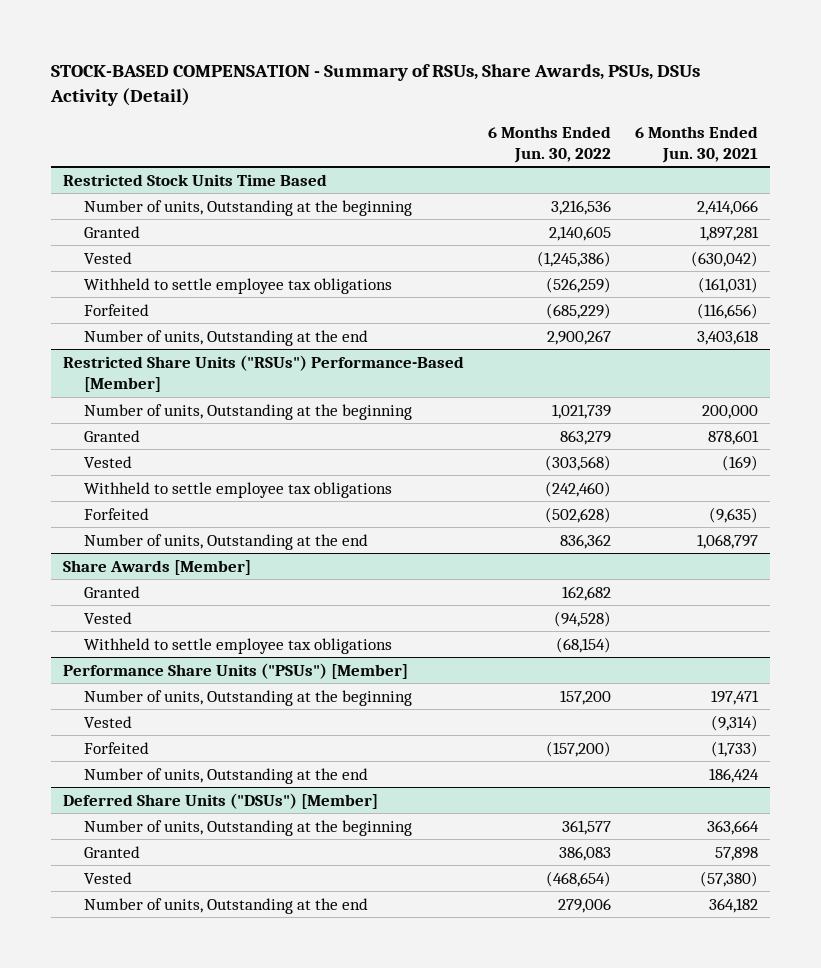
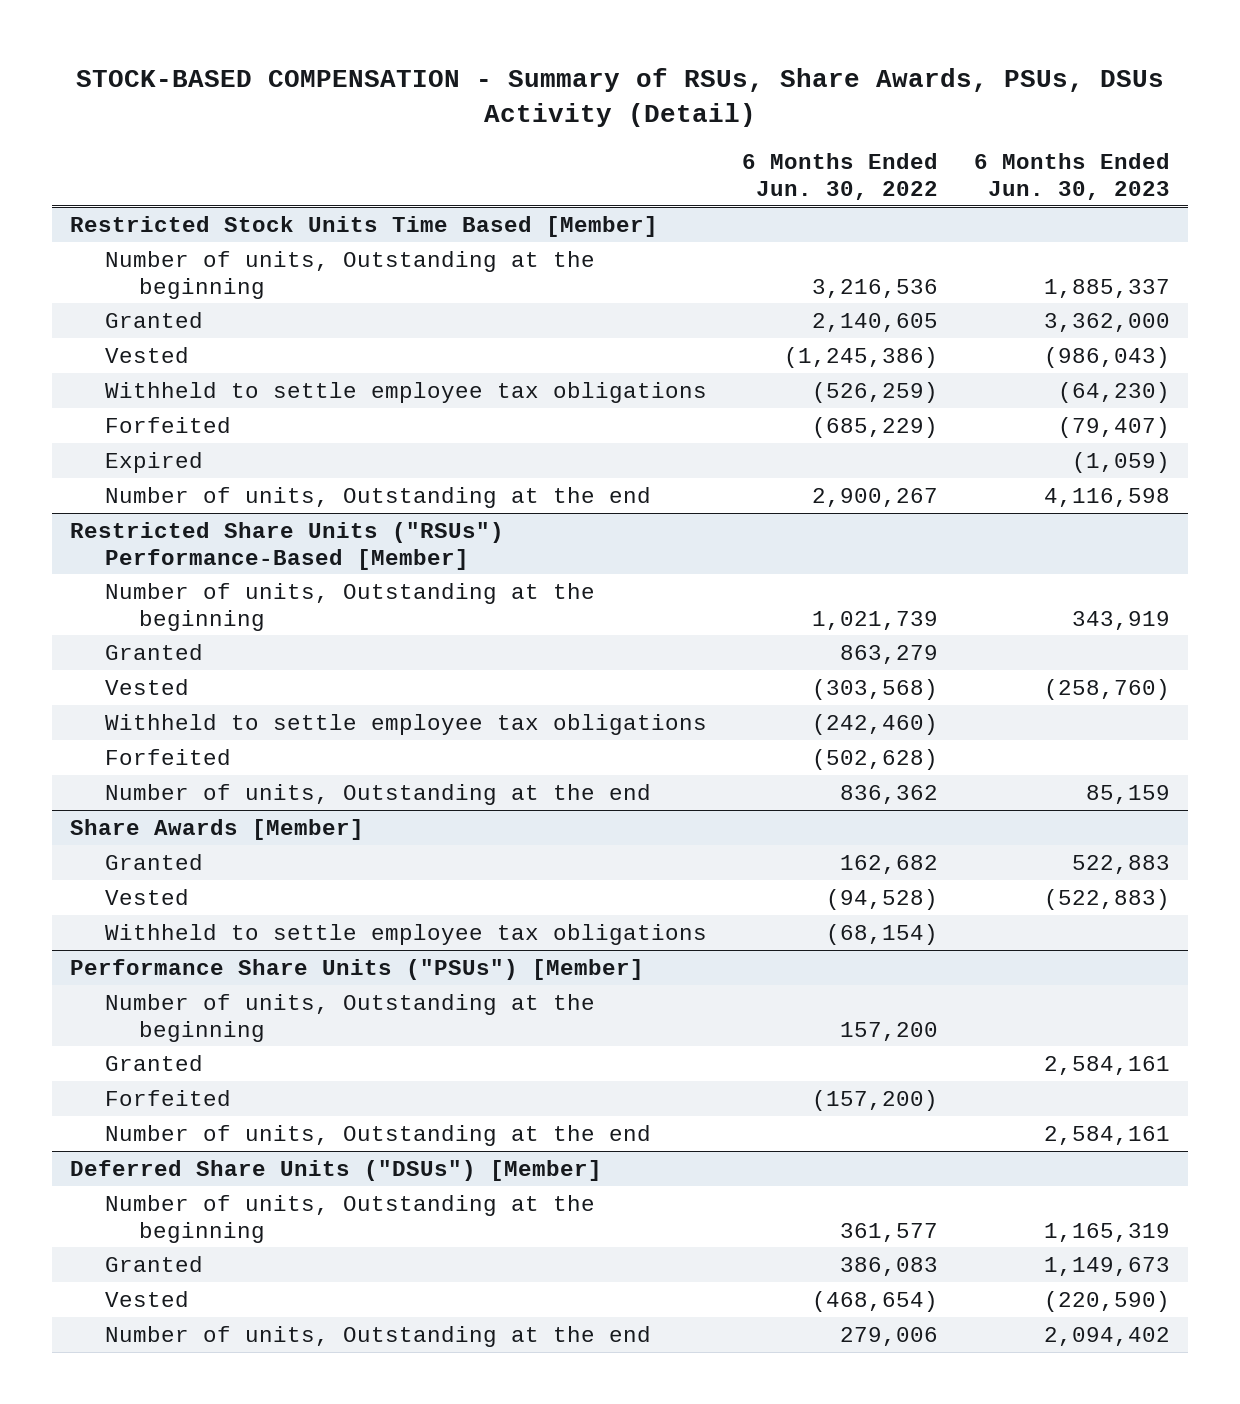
[634,125,758,163] 6 Months Ended Jun. 30, 2021 -> none
none -> [974,153,1171,201] 6 Months Ended Jun. 30, 2023
[63,173,328,186] Restricted Stock Units Time Based -> [69,215,658,237] Restricted Stock Units Time Based [Member]
none -> [104,451,203,473] Expired
[84,715,133,728] Vested -> none
none -> [104,1054,203,1071] Granted

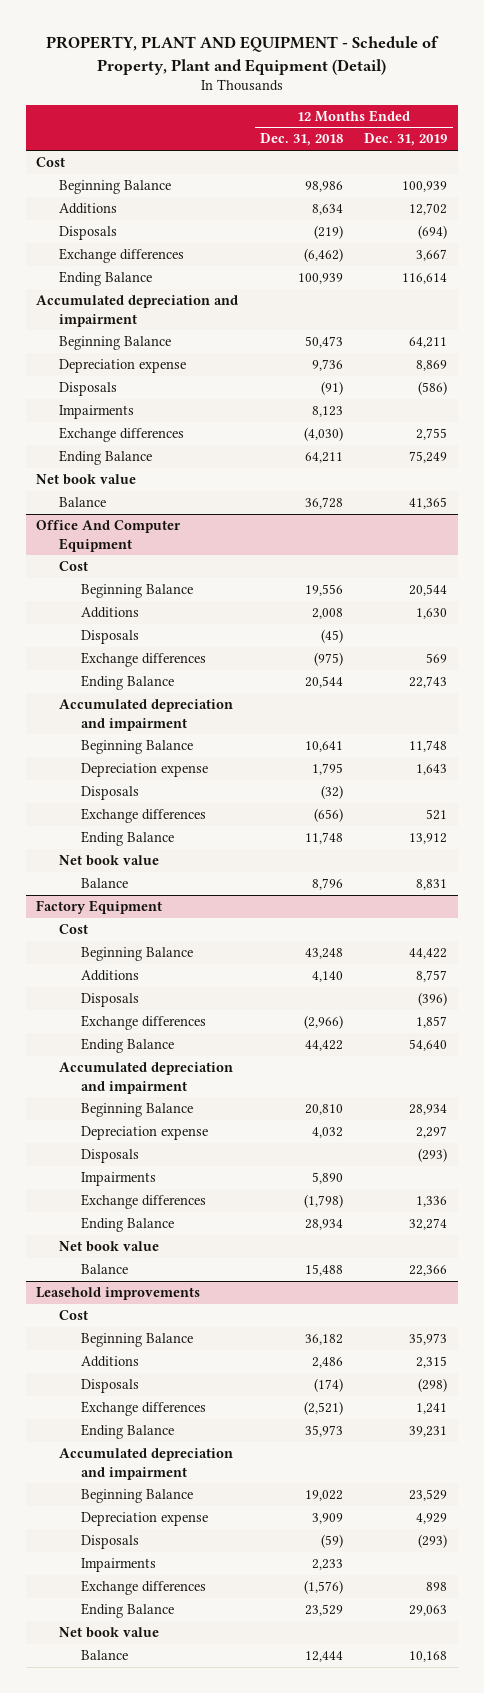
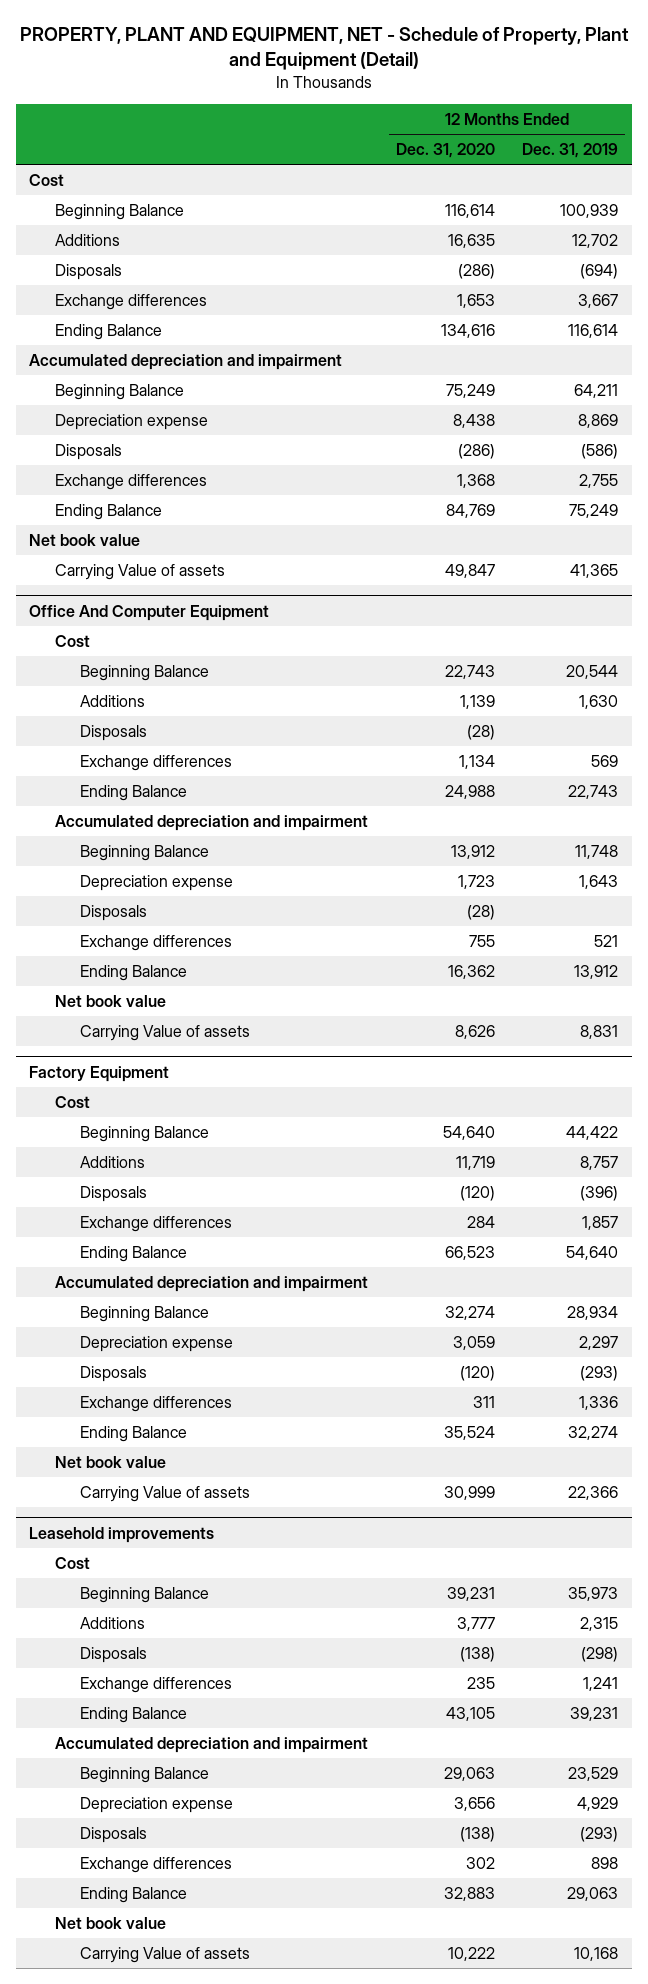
[45,36,439,75] PROPERTY, PLANT AND EQUIPMENT - Schedule of Property, Plant and Equipment (Detail) -> [19,26,629,70] PROPERTY, PLANT AND EQUIPMENT, NET - Schedule of Property, Plant and Equipment (Detail)
[259,133,343,147] Dec. 31, 2018 -> none
none -> [395,143,495,159] Dec. 31, 2020
[58,405,134,420] Impairments -> none
[58,497,106,508] Balance -> [54,564,225,581] Carrying Value of assets
[81,878,129,889] Balance -> [79,1025,250,1042] Carrying Value of assets
[81,1172,157,1187] Impairments -> none
[81,1264,129,1275] Balance -> [79,1486,250,1503] Carrying Value of assets
[81,1558,157,1573] Impairments -> none
[81,1650,129,1661] Balance -> [79,1947,250,1964] Carrying Value of assets

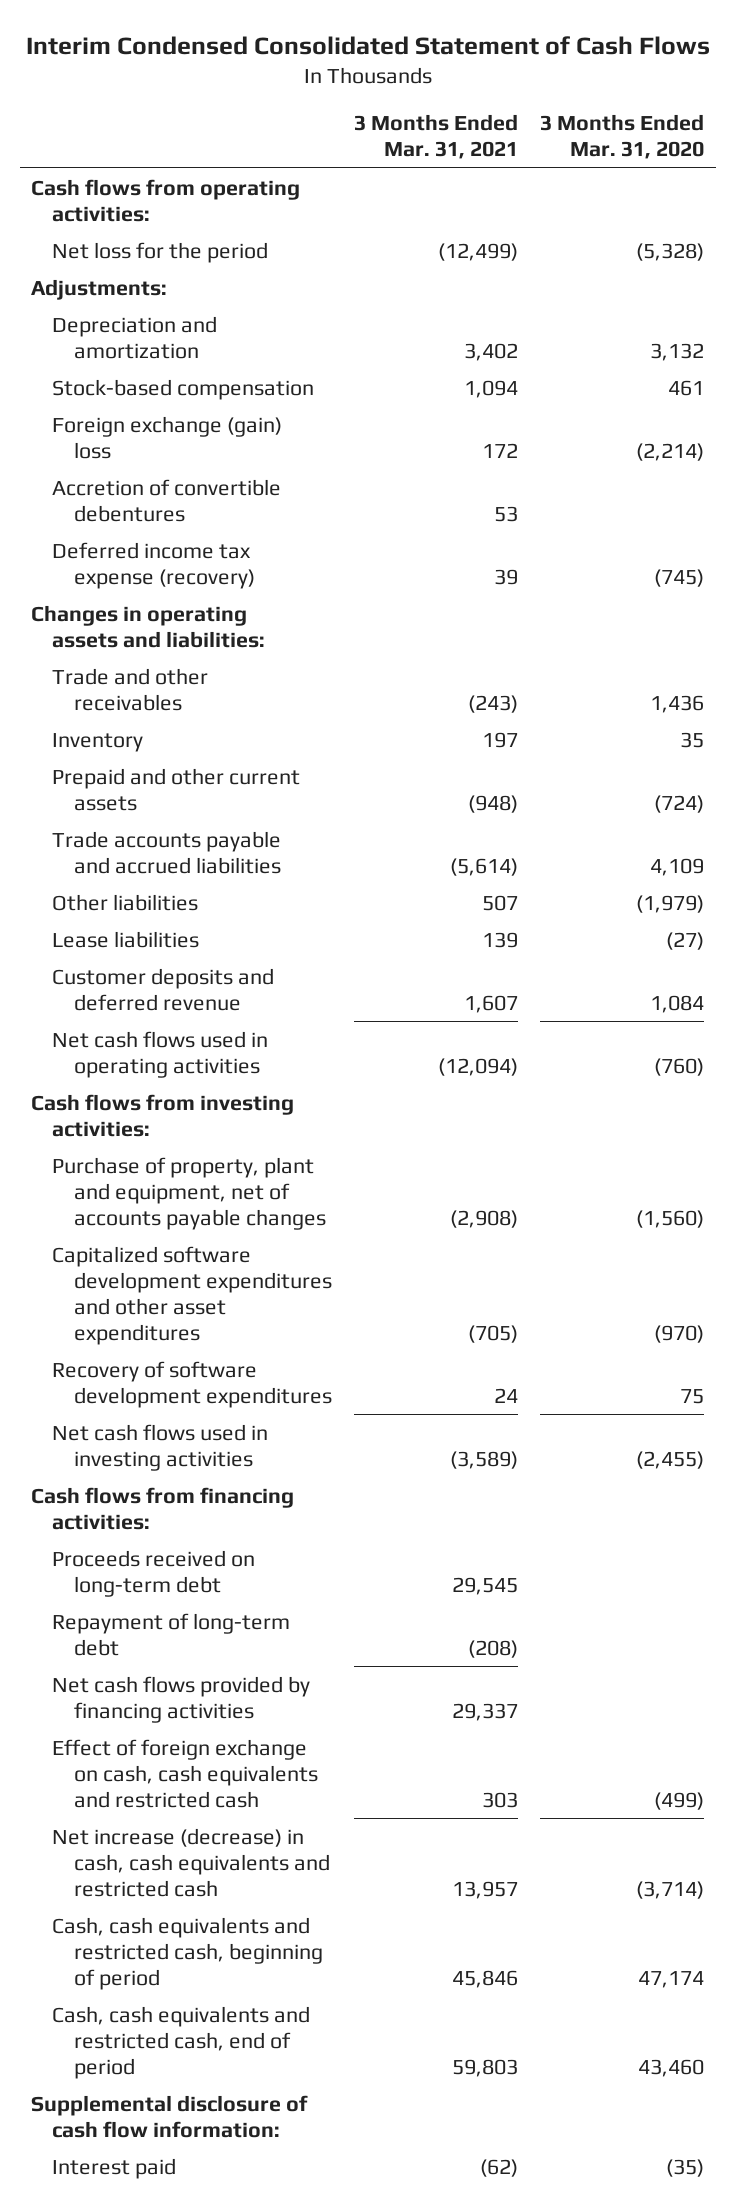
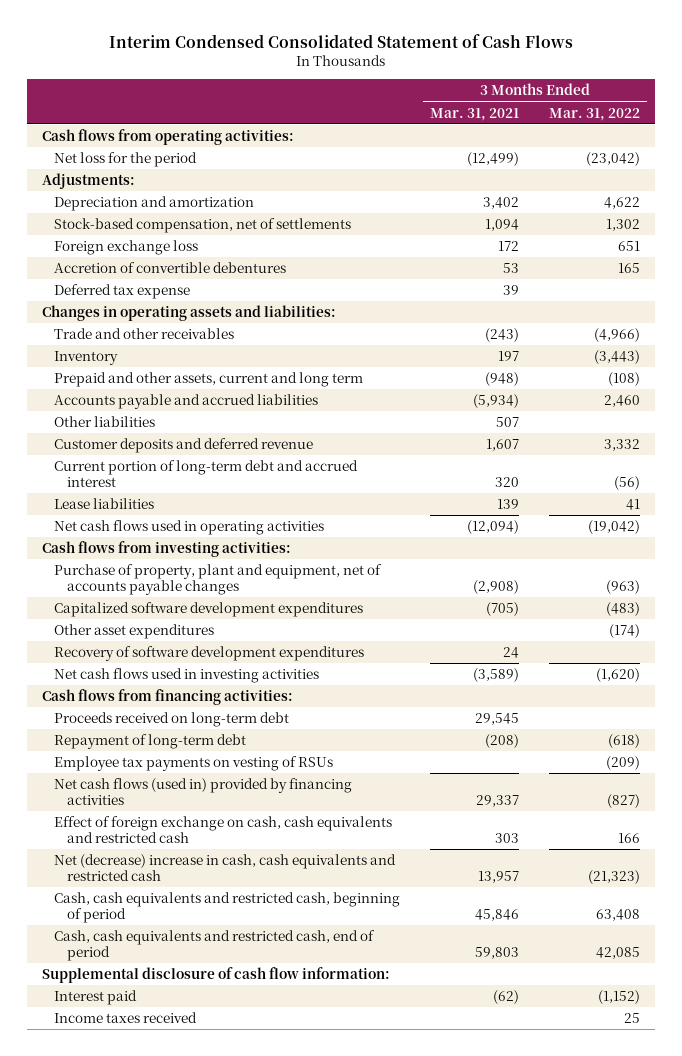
[540,113,705,160] 3 Months Ended Mar. 31, 2020 -> none
none -> [548,107,640,121] Mar. 31, 2022
[52,378,315,400] Stock-based compensation -> [54,218,352,234] Stock-based compensation, net of settlements
[52,415,283,459] Foreign exchange (gain) loss -> [54,240,199,256] Foreign exchange loss
[52,541,255,589] Deferred income tax expense (recovery) -> [54,284,191,300] Deferred tax expense
[52,767,301,811] Prepaid and other current assets -> [54,372,364,388] Prepaid and other assets, current and long term
[52,830,282,874] Trade accounts payable and accrued liabilities -> [54,394,319,410] Accounts payable and accrued liabilities
[450,857,519,876] (5,614) -> [473,394,520,409] (5,934)
none -> [54,460,359,487] Current portion of long-term debt and accrued interest
[52,930,200,948] Lease liabilities -> [54,498,155,510] Lease liabilities
[52,1245,332,1345] Capitalized software development expenditures and other asset expenditures -> [54,602,364,618] Capitalized software development expenditures
none -> [54,624,215,640] Other asset expenditures
none -> [54,756,334,772] Employee tax payments on vesting of RSUs
[52,1675,311,1723] Net cash flows provided by financing activities -> [54,778,353,805] Net cash flows (used in) provided by financing activities
[52,1827,330,1897] Net increase (decrease) in cash, cash equivalents and restricted cash -> [54,854,397,881] Net (decrease) increase in cash, cash equivalents and restricted cash
none -> [54,1012,198,1024] Income taxes received

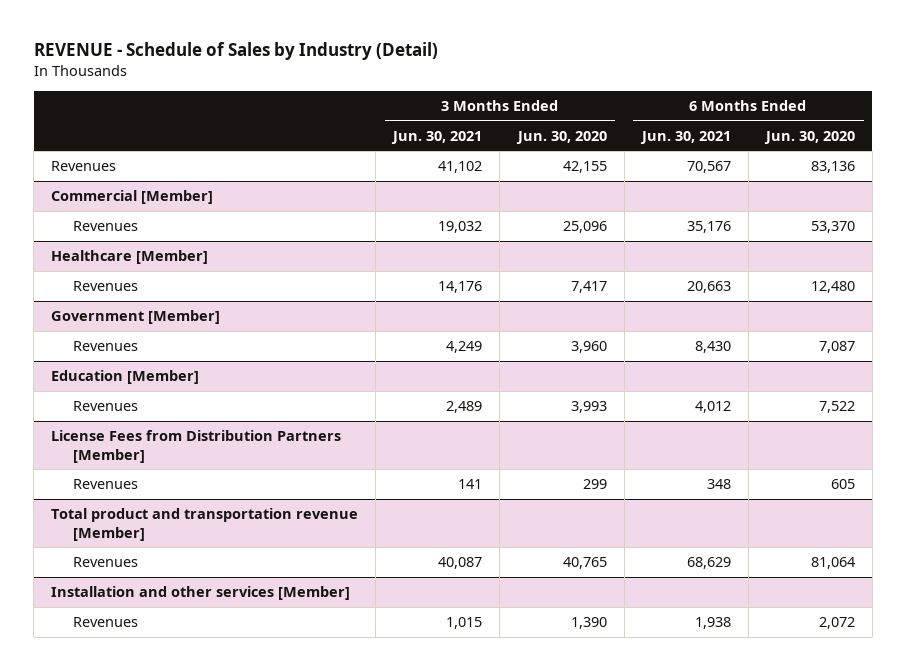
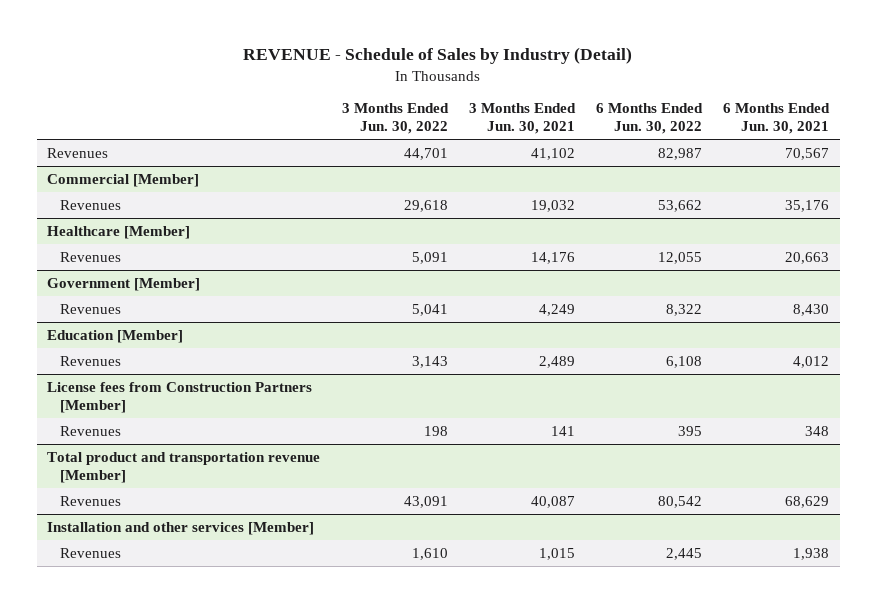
[515,130,607,144] Jun. 30, 2020 -> none
[763,130,855,144] Jun. 30, 2020 -> none
none -> [341,103,449,135] 3 Months Ended Jun. 30, 2022
none -> [595,103,703,135] 6 Months Ended Jun. 30, 2022
[51,430,342,463] License Fees from Distribution Partners [Member] -> [47,381,313,413] License fees from Construction Partners [Member]

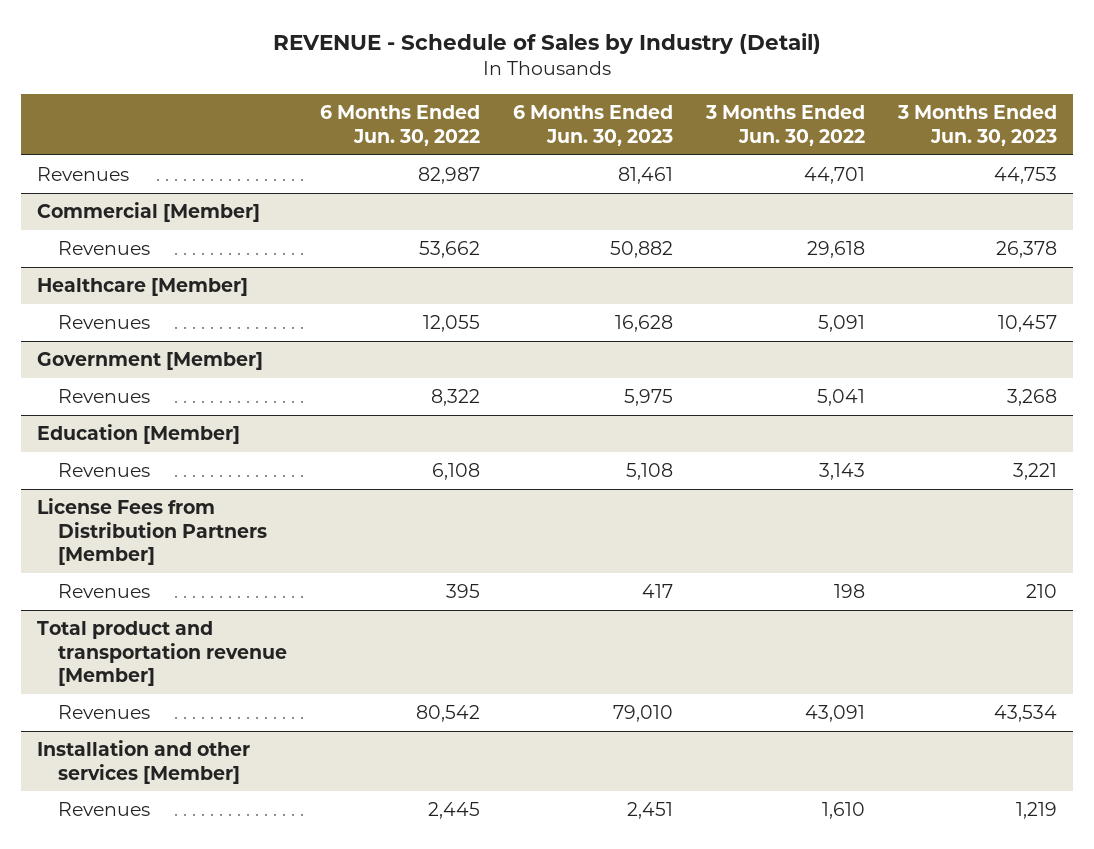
[468,103,576,135] 3 Months Ended Jun. 30, 2021 -> none
[723,103,831,135] 6 Months Ended Jun. 30, 2021 -> none
none -> [513,105,674,146] 6 Months Ended Jun. 30, 2023
none -> [896,105,1057,146] 3 Months Ended Jun. 30, 2023
[47,381,313,413] License fees from Construction Partners [Member] -> [37,497,268,566] License Fees from Distribution Partners [Member]

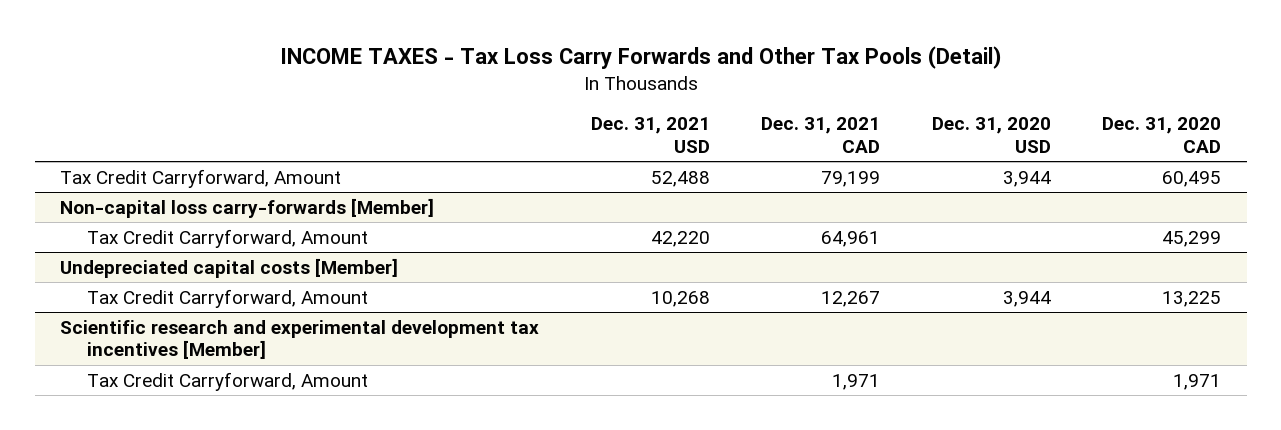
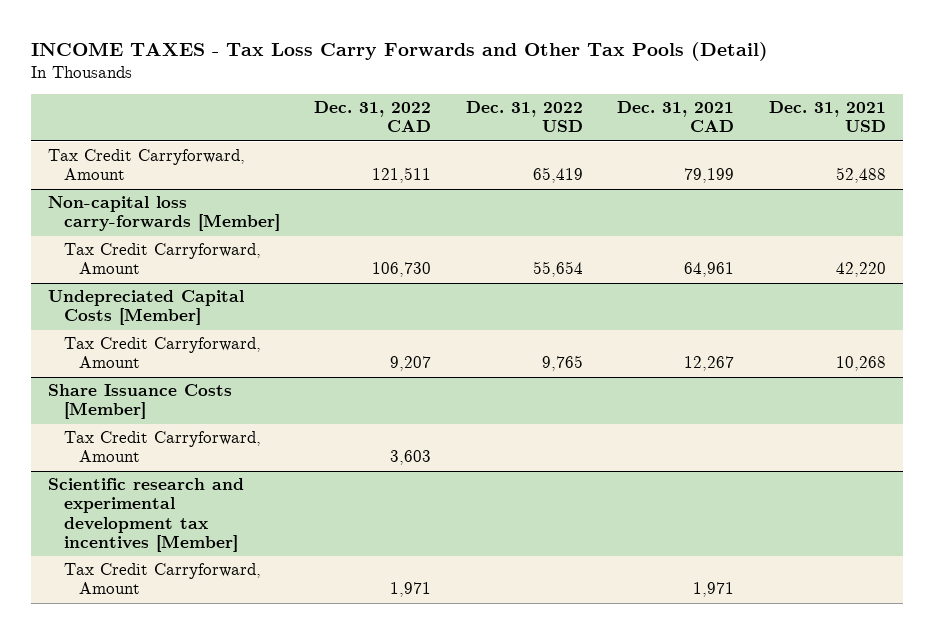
[931,117,1051,153] Dec. 31, 2020 USD -> none
[1101,117,1221,153] Dec. 31, 2020 CAD -> none
none -> [314,101,432,133] Dec. 31, 2022 CAD
none -> [465,101,583,133] Dec. 31, 2022 USD
[60,257,399,278] Undepreciated capital costs [Member] -> [47,290,244,326] Undepreciated Capital Costs [Member]
none -> [47,384,232,420] Share Issuance Costs [Member]
none -> [63,431,261,463] Tax Credit Carryforward, Amount

